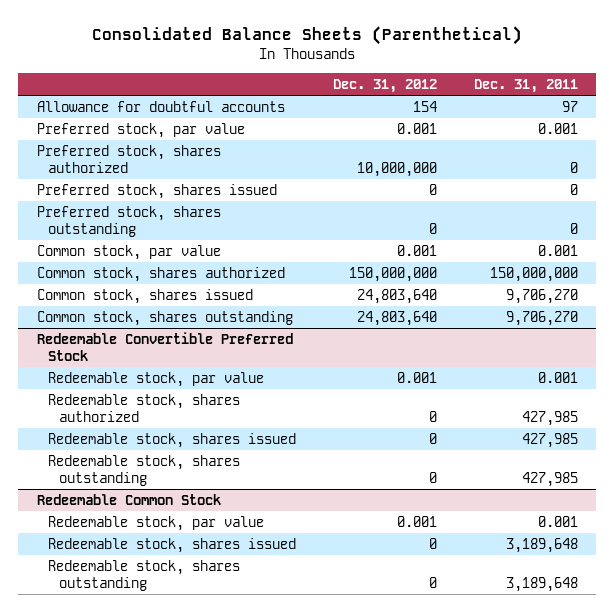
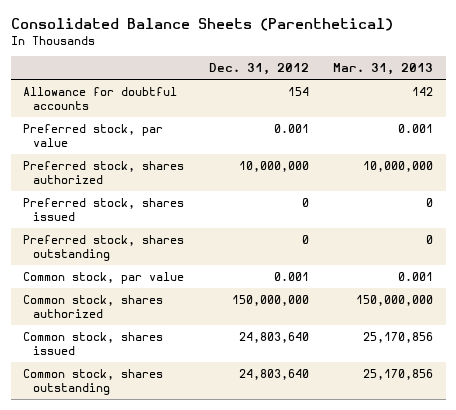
[473,79,578,94] Dec. 31, 2011 -> none
none -> [333,63,434,76] Mar. 31, 2013
[36,332,293,362] Redeemable Convertible Preferred Stock -> none
[47,372,264,388] Redeemable stock, par value -> none
[47,394,240,423] Redeemable stock, shares authorized -> none
[47,433,296,449] Redeemable stock, shares issued -> none
[47,455,240,487] Redeemable stock, shares outstanding -> none
[36,494,221,506] Redeemable Common Stock -> none
[47,516,264,532] Redeemable stock, par value -> none
[47,538,296,554] Redeemable stock, shares issued -> none
[47,560,240,592] Redeemable stock, shares outstanding -> none

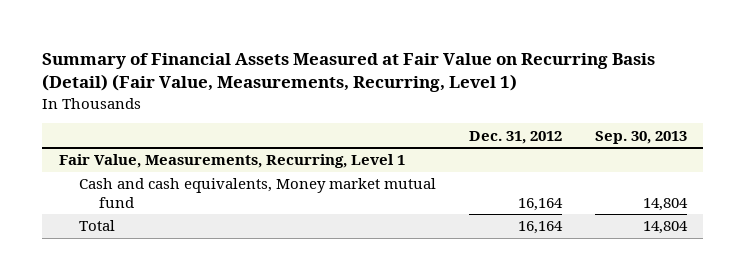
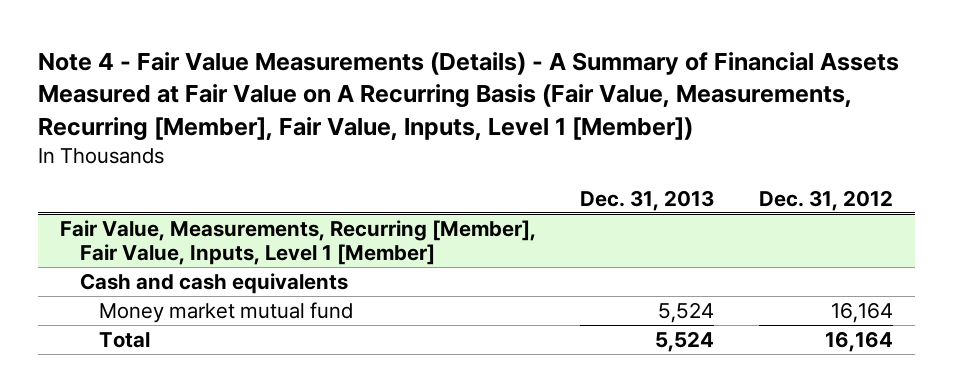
[42,53,656,93] Summary of Financial Assets Measured at Fair Value on Recurring Basis (Detail) (Fair Value, Measurements, Recurring, Level 1) -> [37,52,899,141] Note 4 - Fair Value Measurements (Details) - A Summary of Financial Assets Measured at Fair Value on A Recurring Basis (Fair Value, Measurements, Recurring [Member], Fair Value, Inputs, Level 1 [Member])
[594,130,687,144] Sep. 30, 2013 -> none
none -> [580,189,715,211] Dec. 31, 2013
[58,154,405,169] Fair Value, Measurements, Recurring, Level 1 -> [59,220,536,266] Fair Value, Measurements, Recurring [Member], Fair Value, Inputs, Level 1 [Member]
none -> [79,273,348,295] Cash and cash equivalents
[78,178,436,208] Cash and cash equivalents, Money market mutual fund -> [99,302,354,324] Money market mutual fund

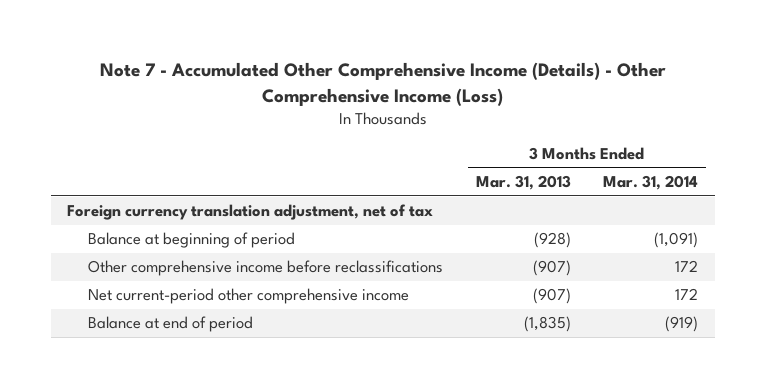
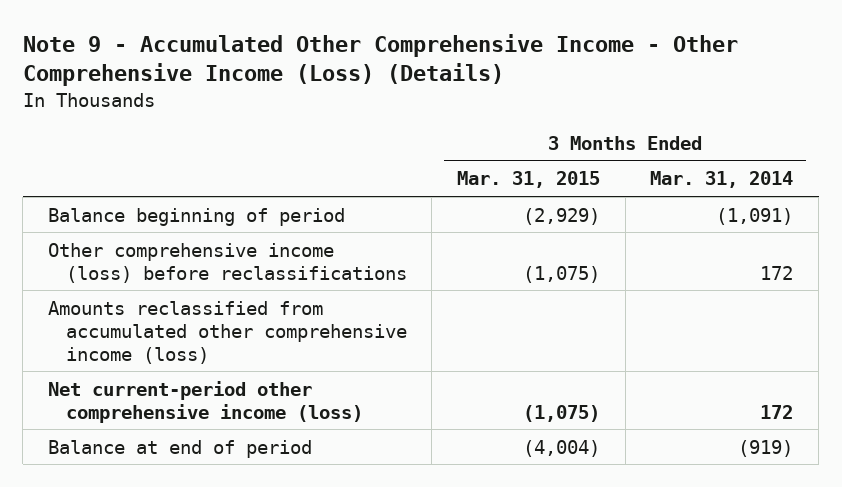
[99,62,666,106] Note 7 - Accumulated Other Comprehensive Income (Details) - Other Comprehensive Income (Loss) -> [22,34,738,87] Note 9 - Accumulated Other Comprehensive Income - Other Comprehensive Income (Loss) (Details)
[475,175,571,191] Mar. 31, 2013 -> none
none -> [456,171,600,189] Mar. 31, 2015
[67,204,434,221] Foreign currency translation adjustment, net of tax -> none
[88,232,296,249] Balance at beginning of period -> [48,207,346,226] Balance beginning of period
[88,260,444,277] Other comprehensive income before reclassifications -> [48,242,407,283] Other comprehensive income (loss) before reclassifications
none -> [48,300,407,364] Amounts reclassified from accumulated other comprehensive income (loss)
[88,288,410,305] Net current-period other comprehensive income -> [48,380,363,423] Net current-period other comprehensive income (loss)

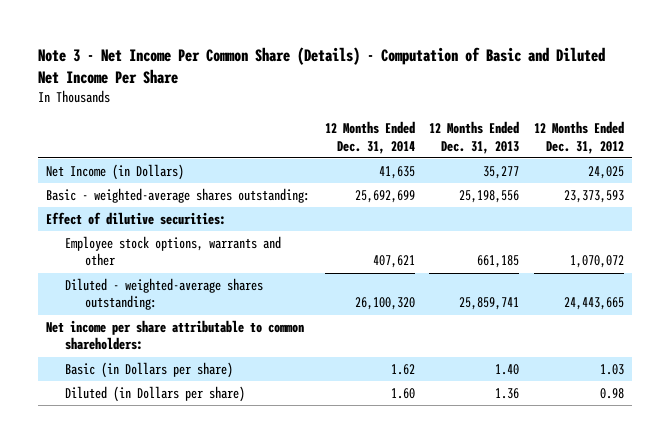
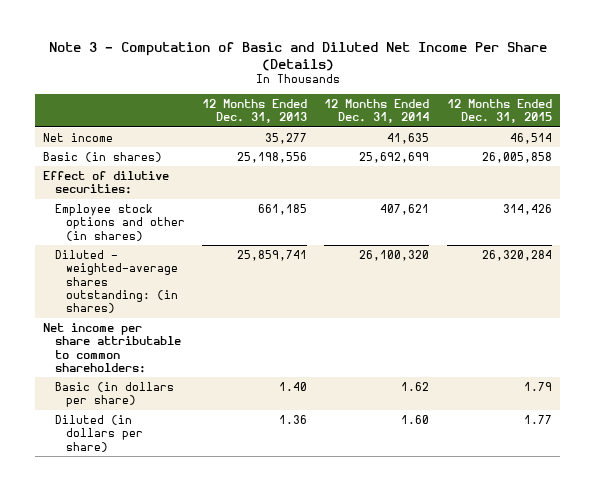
[38,46,606,84] Note 3 - Net Income Per Common Share (Details) - Computation of Basic and Diluted Net Income Per Share -> [48,41,547,71] Note 3 - Computation of Basic and Diluted Net Income Per Share (Details)
[534,121,625,154] 12 Months Ended Dec. 31, 2012 -> none
none -> [446,99,552,124] 12 Months Ended Dec. 31, 2015
[45,164,184,181] Net Income (in Dollars) -> [43,132,114,142] Net income
[45,188,310,204] Basic - weighted-average shares outstanding: -> [43,151,163,162] Basic (in shares)
[65,236,282,267] Employee stock options, warrants and other -> [54,203,185,241] Employee stock options and other (in shares)
[65,278,264,311] Diluted - weighted-average shares outstanding: -> [54,249,178,314] Diluted - weighted-average shares outstanding: (in shares)
[65,362,234,379] Basic (in Dollars per share) -> [54,381,174,408] Basic (in dollars per share)
[65,386,246,403] Diluted (in Dollars per share) -> [54,414,143,452] Diluted (in dollars per share)

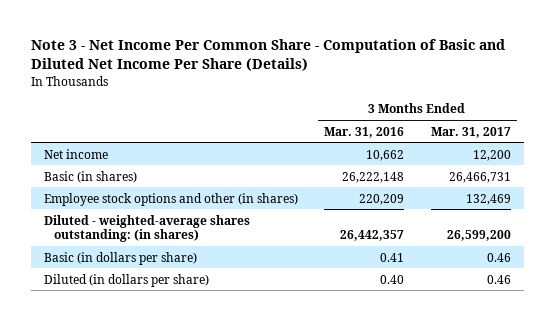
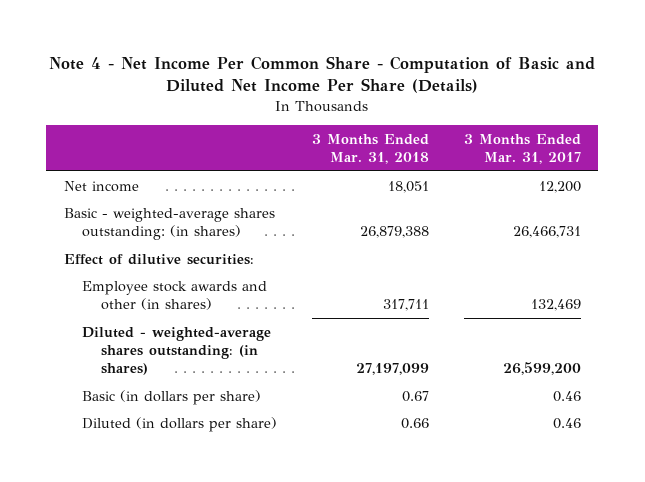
[31,39,506,72] Note 3 - Net Income Per Common Share - Computation of Basic and Diluted Net Income Per Share (Details) -> [49,55,596,94] Note 4 - Net Income Per Common Share - Computation of Basic and Diluted Net Income Per Share (Details)
[324,126,405,138] Mar. 31, 2016 -> none
none -> [312,133,430,165] 3 Months Ended Mar. 31, 2018
[44,170,138,183] Basic (in shares) -> [63,207,275,240] Basic - weighted-average shares outstanding: (in shares)
none -> [63,253,254,265] Effect of dilutive securities:
[44,192,299,206] Employee stock options and other (in shares) -> [82,280,268,310] Employee stock awards and other (in shares)

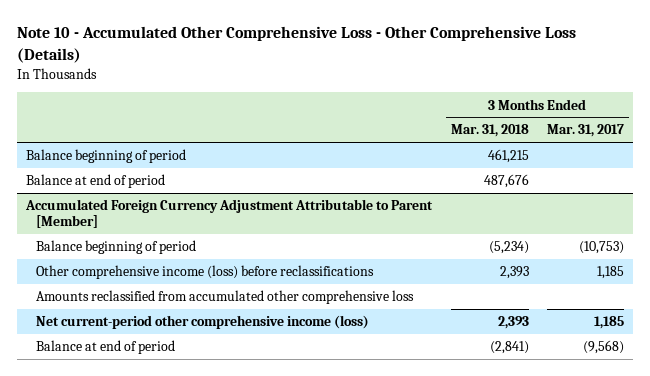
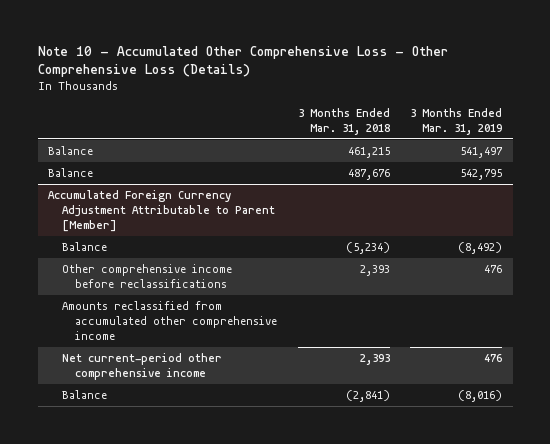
[547,124,625,138] Mar. 31, 2017 -> none
none -> [410,107,503,135] 3 Months Ended Mar. 31, 2019
[26,149,187,164] Balance beginning of period -> [48,146,94,156] Balance
[26,174,166,189] Balance at end of period -> [48,168,94,178] Balance
[35,240,196,255] Balance beginning of period -> [61,242,107,252] Balance
[35,265,374,280] Other comprehensive income (loss) before reclassifications -> [61,264,232,289] Other comprehensive income before reclassifications
[35,290,414,305] Amounts reclassified from accumulated other comprehensive loss -> [61,301,278,340] Amounts reclassified from accumulated other comprehensive income
[35,315,369,330] Net current-period other comprehensive income (loss) -> [61,353,222,381] Net current-period other comprehensive income
[35,340,175,355] Balance at end of period -> [61,390,107,400] Balance

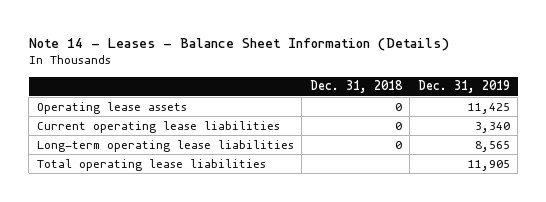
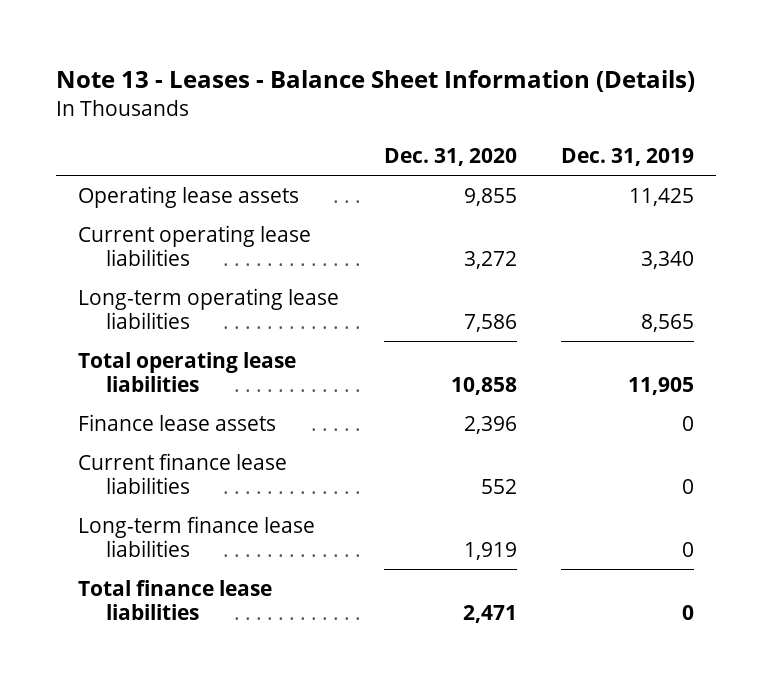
[28,37,449,51] Note 14 - Leases - Balance Sheet Information (Details) -> [55,69,695,92] Note 13 - Leases - Balance Sheet Information (Details)
[309,80,403,94] Dec. 31, 2018 -> none
none -> [383,147,517,166] Dec. 31, 2020
none -> [78,413,277,431] Finance lease assets
none -> [78,452,288,495] Current finance lease liabilities
none -> [78,515,316,558] Long-term finance lease liabilities
none -> [78,579,273,621] Total finance lease liabilities

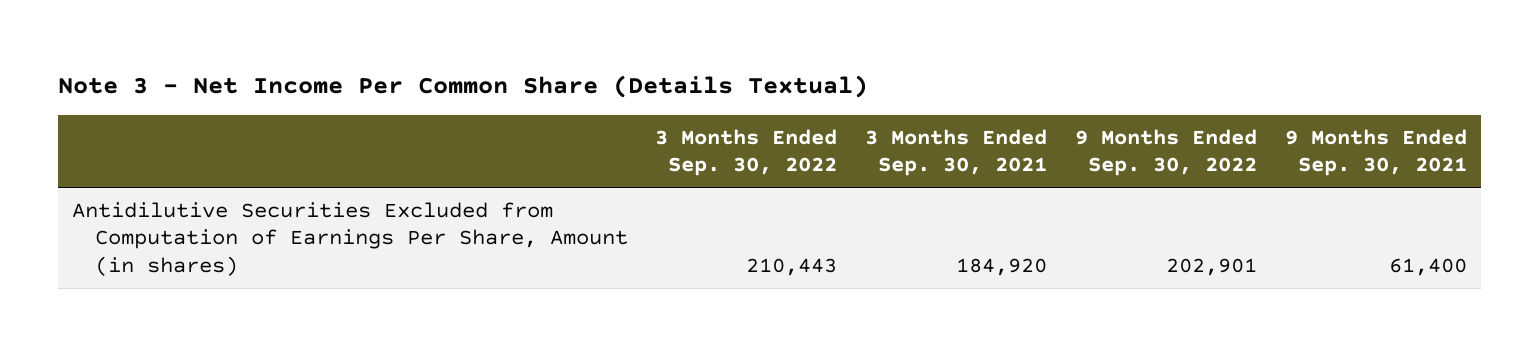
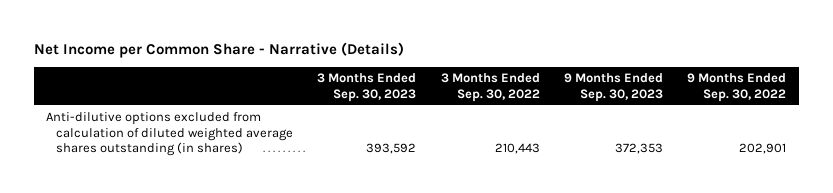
[58,74,869,98] Note 3 - Net Income Per Common Share (Details Textual) -> [34,42,405,59] Net Income per Common Share - Narrative (Details)
[865,128,1048,177] 3 Months Ended Sep. 30, 2021 -> none
[1284,128,1467,177] 9 Months Ended Sep. 30, 2021 -> none
none -> [317,73,417,102] 3 Months Ended Sep. 30, 2023
none -> [563,73,663,102] 9 Months Ended Sep. 30, 2023
[71,202,628,276] Antidilutive Securities Excluded from Computation of Earnings Per Share, Amount (in shares) -> [46,111,293,157] Anti-dilutive options excluded from calculation of diluted weighted average shares outstanding (in shares)

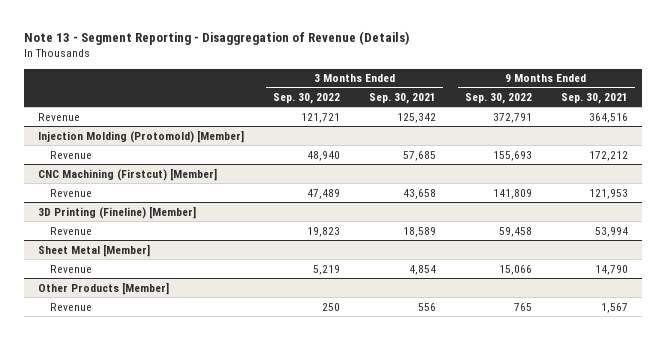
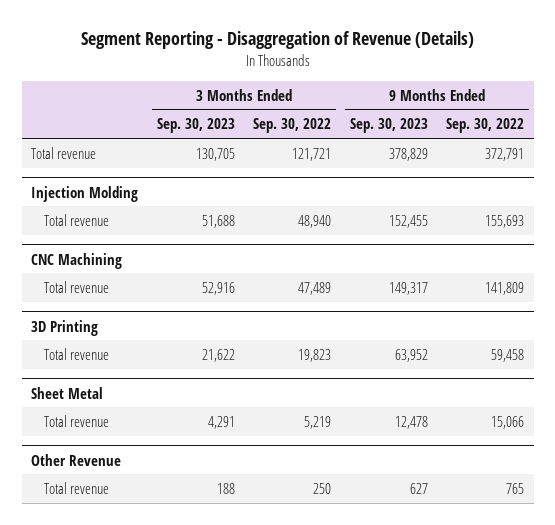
[23,30,409,45] Note 13 - Segment Reporting - Disaggregation of Revenue (Details) -> [80,31,474,50] Segment Reporting - Disaggregation of Revenue (Details)
[369,92,437,104] Sep. 30, 2021 -> none
[560,92,628,104] Sep. 30, 2021 -> none
none -> [156,118,235,134] Sep. 30, 2023
none -> [349,118,428,134] Sep. 30, 2023
[38,112,81,121] Revenue -> [30,146,96,159] Total revenue
[38,129,245,143] Injection Molding (Protomold) [Member] -> [30,185,138,202] Injection Molding
[50,150,93,159] Revenue -> [44,213,110,226] Total revenue
[38,167,218,181] CNC Machining (Firstcut) [Member] -> [30,252,122,269] CNC Machining
[50,188,93,197] Revenue -> [44,280,110,293] Total revenue
[38,205,197,219] 3D Printing (Fineline) [Member] -> [30,319,98,336] 3D Printing
[50,226,93,235] Revenue -> [44,347,110,360] Total revenue
[38,243,151,257] Sheet Metal [Member] -> [30,386,103,399] Sheet Metal
[50,264,93,273] Revenue -> [44,414,110,427] Total revenue
[38,281,170,295] Other Products [Member] -> [30,453,121,466] Other Revenue
[50,302,93,311] Revenue -> [44,481,110,494] Total revenue

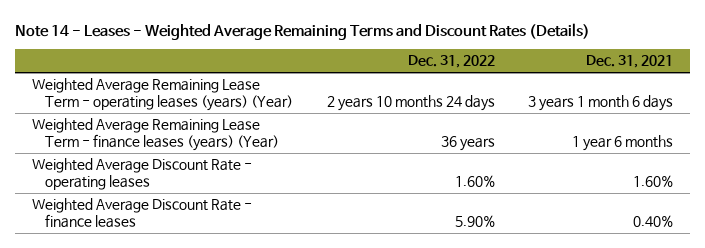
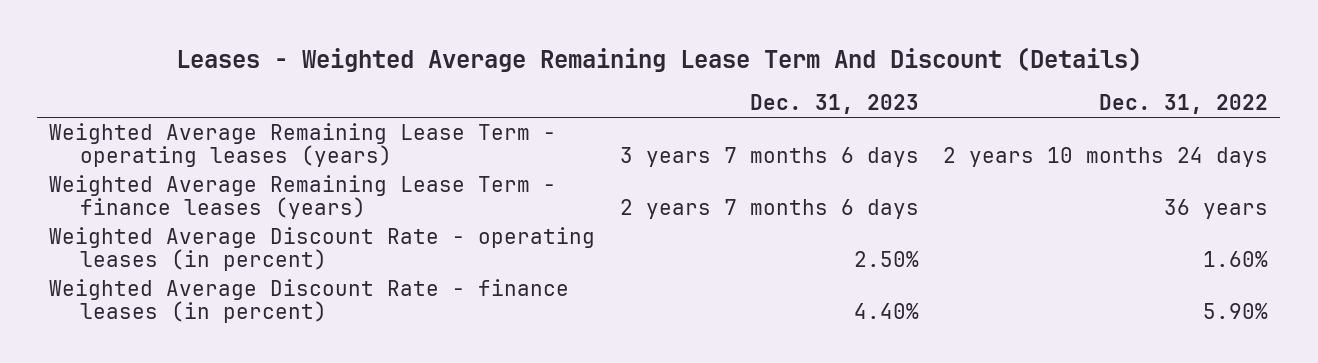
[15,22,591,40] Note 14 - Leases - Weighted Average Remaining Terms and Discount Rates (Details) -> [175,47,1142,73] Leases - Weighted Average Remaining Lease Term And Discount (Details)
[586,55,674,69] Dec. 31, 2021 -> none
none -> [749,94,919,115] Dec. 31, 2023
[31,78,294,112] Weighted Average Remaining Lease Term - operating leases (years) (Year) -> [49,122,557,167] Weighted Average Remaining Lease Term - operating leases (years)
[31,118,280,152] Weighted Average Remaining Lease Term - finance leases (years) (Year) -> [49,174,557,219] Weighted Average Remaining Lease Term - finance leases (years)
[31,158,252,191] Weighted Average Discount Rate - operating leases -> [49,226,596,271] Weighted Average Discount Rate - operating leases (in percent)
[31,198,252,229] Weighted Average Discount Rate - finance leases -> [49,278,570,323] Weighted Average Discount Rate - finance leases (in percent)

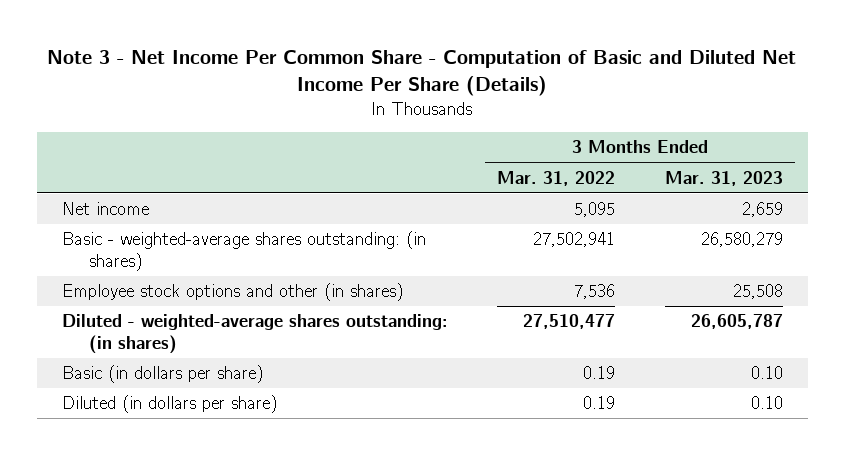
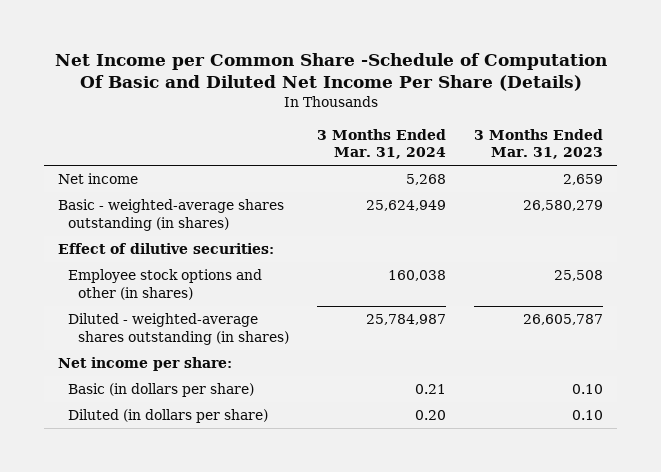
[47,50,797,97] Note 3 - Net Income Per Common Share - Computation of Basic and Diluted Net Income Per Share (Details) -> [54,52,607,91] Net Income per Common Share -Schedule of Computation Of Basic and Diluted Net Income Per Share (Details)
[497,170,616,186] Mar. 31, 2022 -> none
none -> [317,128,447,160] 3 Months Ended Mar. 31, 2024
[61,231,426,271] Basic - weighted-average shares outstanding: (in shares) -> [57,199,284,232] Basic - weighted-average shares outstanding (in shares)
none -> [57,243,274,255] Effect of dilutive securities:
[61,314,448,354] Diluted - weighted-average shares outstanding: (in shares) -> [67,313,289,346] Diluted - weighted-average shares outstanding (in shares)
none -> [57,357,232,372] Net income per share:

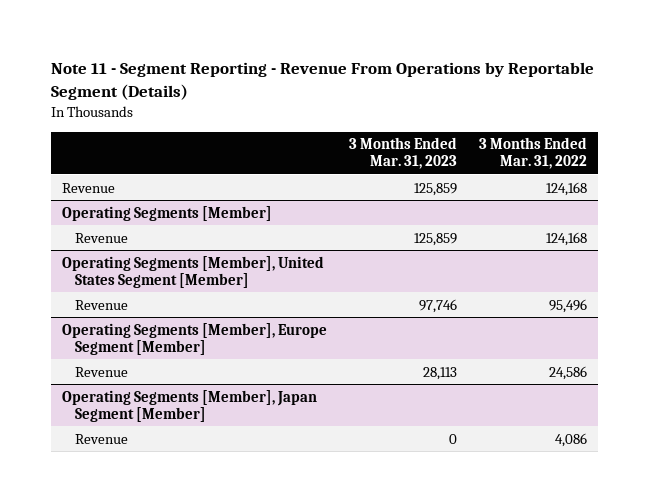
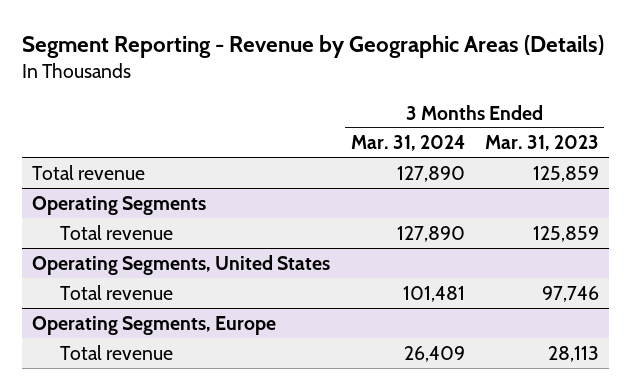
[51,62,595,101] Note 11 - Segment Reporting - Revenue From Operations by Reportable Segment (Details) -> [21,35,604,59] Segment Reporting - Revenue by Geographic Areas (Details)
[479,137,588,170] 3 Months Ended Mar. 31, 2022 -> none
none -> [350,135,465,152] Mar. 31, 2024
[62,389,318,422] Operating Segments [Member], Japan Segment [Member] -> none
[75,433,129,444] Revenue -> none
[62,182,116,193] Revenue -> [32,164,146,180] Total revenue
[62,205,273,221] Operating Segments [Member] -> [32,195,207,215] Operating Segments
[75,232,129,243] Revenue -> [60,224,174,240] Total revenue
[62,255,325,288] Operating Segments [Member], United States Segment [Member] -> [32,254,331,275] Operating Segments, United States
[75,299,129,310] Revenue -> [60,284,174,300] Total revenue
[62,322,328,355] Operating Segments [Member], Europe Segment [Member] -> [32,315,277,335] Operating Segments, Europe
[75,366,129,377] Revenue -> [60,344,174,360] Total revenue

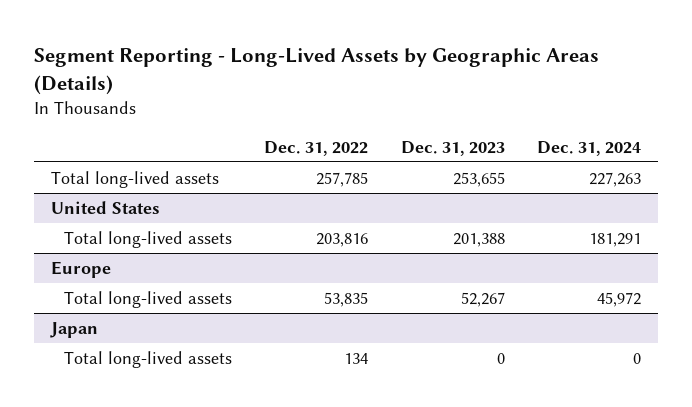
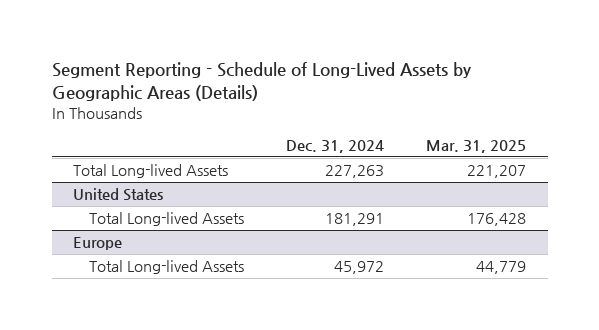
[34,48,600,96] Segment Reporting - Long-Lived Assets by Geographic Areas (Details) -> [51,61,471,101] Segment Reporting - Schedule of Long-Lived Assets by Geographic Areas (Details)
[264,140,369,156] Dec. 31, 2022 -> none
[400,140,505,156] Dec. 31, 2023 -> none
none -> [426,139,527,153] Mar. 31, 2025
[50,170,219,188] Total long-lived assets -> [73,164,229,179] Total Long-lived Assets
[63,230,232,248] Total long-lived assets -> [88,212,244,227] Total Long-lived Assets
[49,321,98,338] Japan -> none
[63,350,232,368] Total long-lived assets -> none
[63,290,232,308] Total long-lived assets -> [88,260,244,275] Total Long-lived Assets

